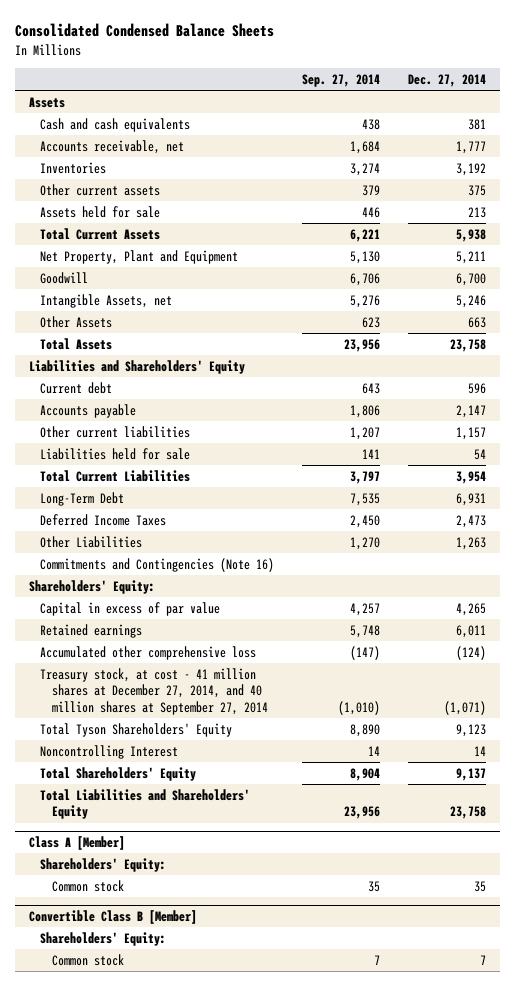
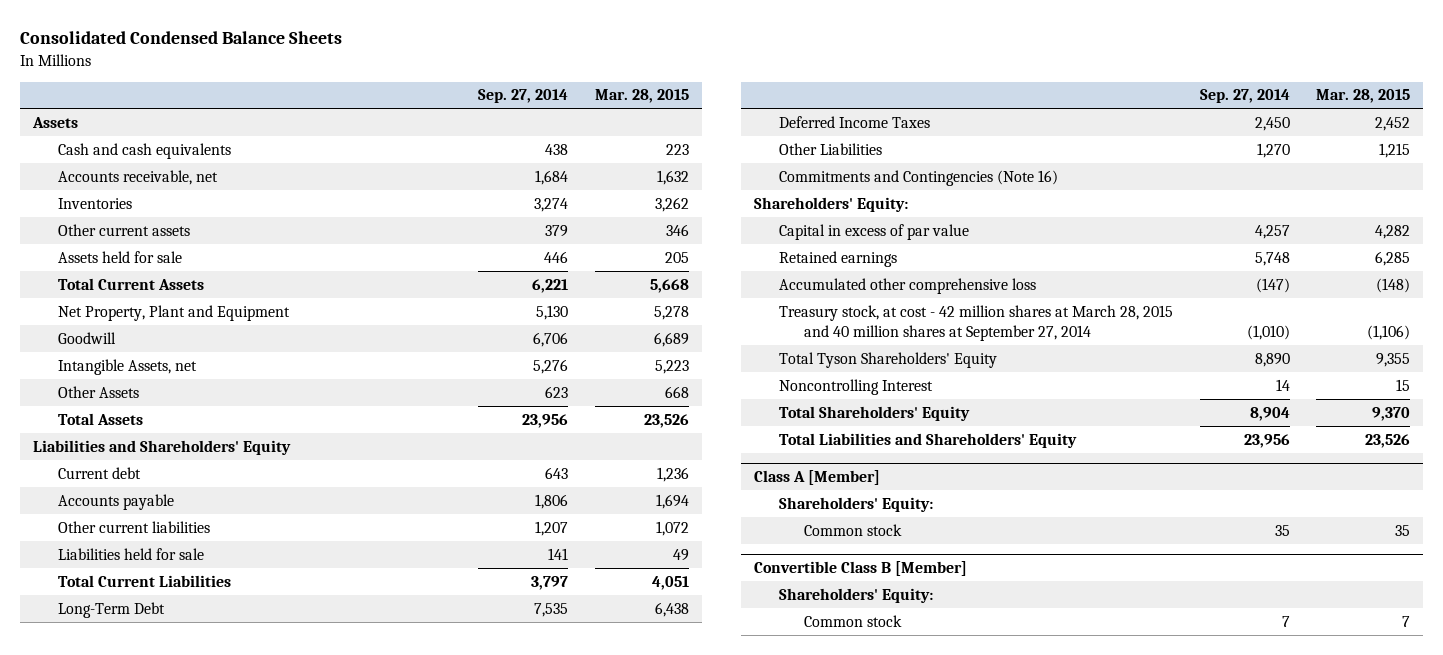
[408,74,487,88] Dec. 27, 2014 -> none
none -> [594,89,689,104] Mar. 28, 2015
[40,667,268,715] Treasury stock, at cost - 41 million shares at December 27, 2014, and 40 million shares at September 27, 2014 -> [779,304,1174,342] Treasury stock, at cost - 42 million shares at March 28, 2015 and 40 million shares at September 27, 2014

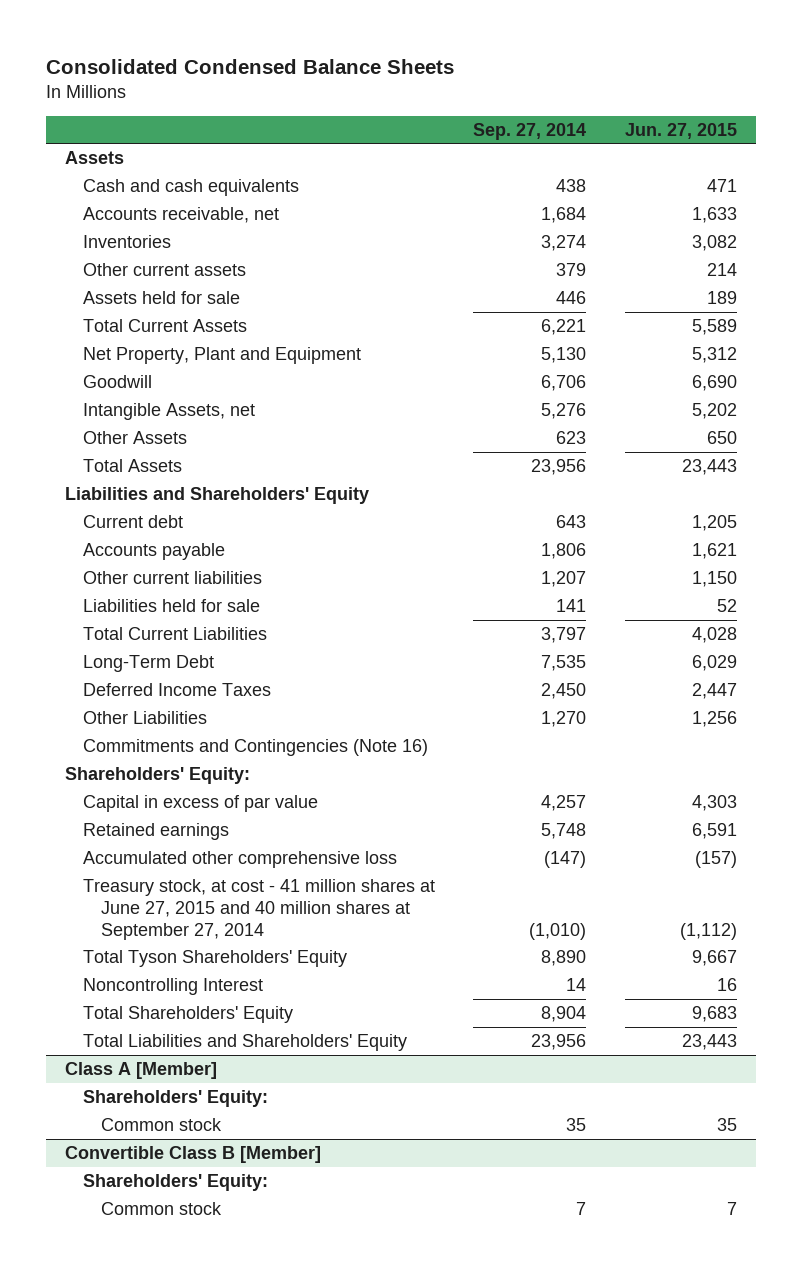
[594,89,689,104] Mar. 28, 2015 -> none
none -> [624,122,737,139] Jun. 27, 2015
[779,304,1174,342] Treasury stock, at cost - 42 million shares at March 28, 2015 and 40 million shares at September 27, 2014 -> [83,879,436,940] Treasury stock, at cost - 41 million shares at June 27, 2015 and 40 million shares at September 27, 2014

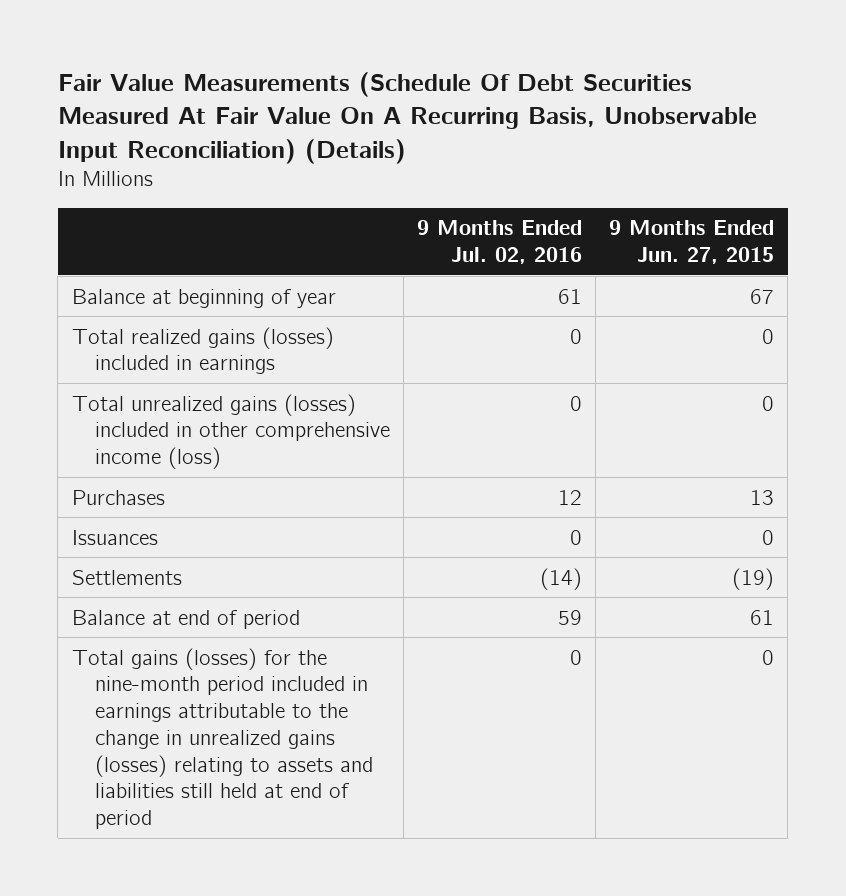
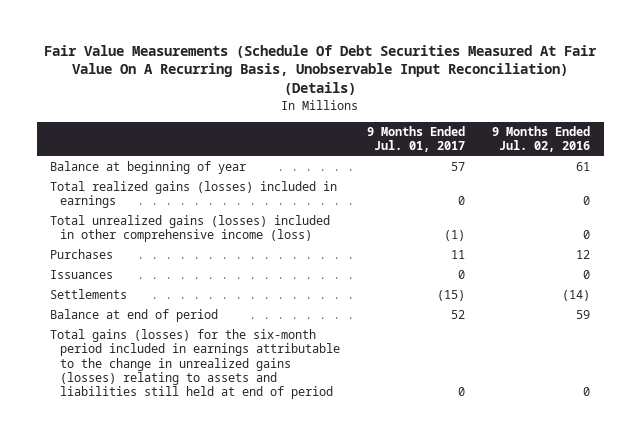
[609,220,775,265] 9 Months Ended Jun. 27, 2015 -> none
none -> [367,126,466,153] 9 Months Ended Jul. 01, 2017
[71,647,373,830] Total gains (losses) for the nine-month period included in earnings attributable to the change in unrealized gains (losses) relating to assets and liabilities still held at end of period -> [50,329,341,400] Total gains (losses) for the six-month period included in earnings attributable to the change in unrealized gains (losses) relating to assets and liabilities still held at end of period

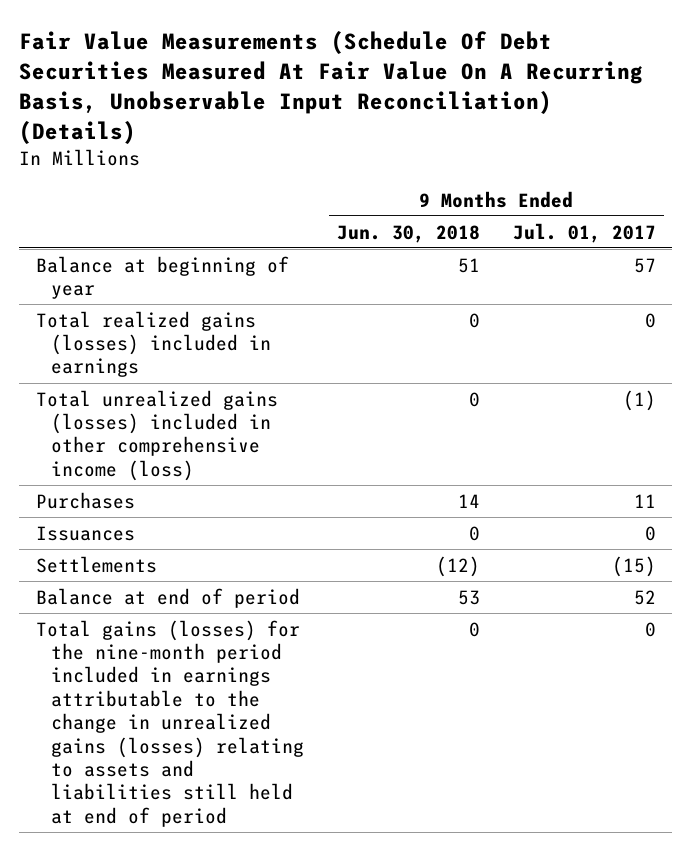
[492,126,591,153] 9 Months Ended Jul. 02, 2016 -> none
none -> [337,224,481,243] Jun. 30, 2018
[50,329,341,400] Total gains (losses) for the six-month period included in earnings attributable to the change in unrealized gains (losses) relating to assets and liabilities still held at end of period -> [35,619,305,827] Total gains (losses) for the nine-month period included in earnings attributable to the change in unrealized gains (losses) relating to assets and liabilities still held at end of period

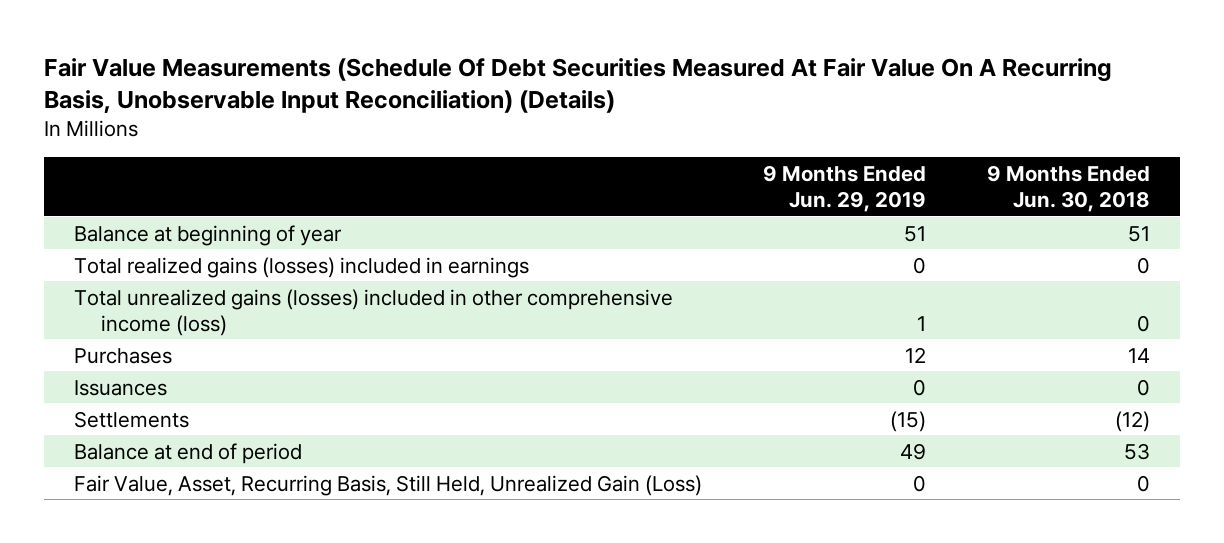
[512,222,656,243] Jul. 01, 2017 -> none
none -> [762,164,926,212] 9 Months Ended Jun. 29, 2019
[35,619,305,827] Total gains (losses) for the nine-month period included in earnings attributable to the change in unrealized gains (losses) relating to assets and liabilities still held at end of period -> none
none -> [73,474,702,496] Fair Value, Asset, Recurring Basis, Still Held, Unrealized Gain (Loss)

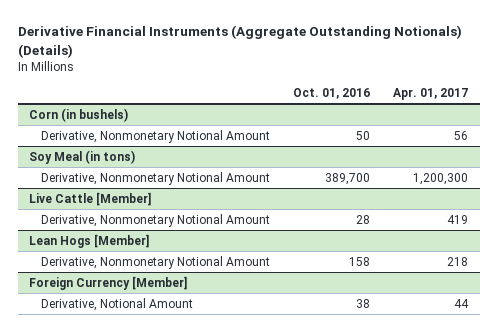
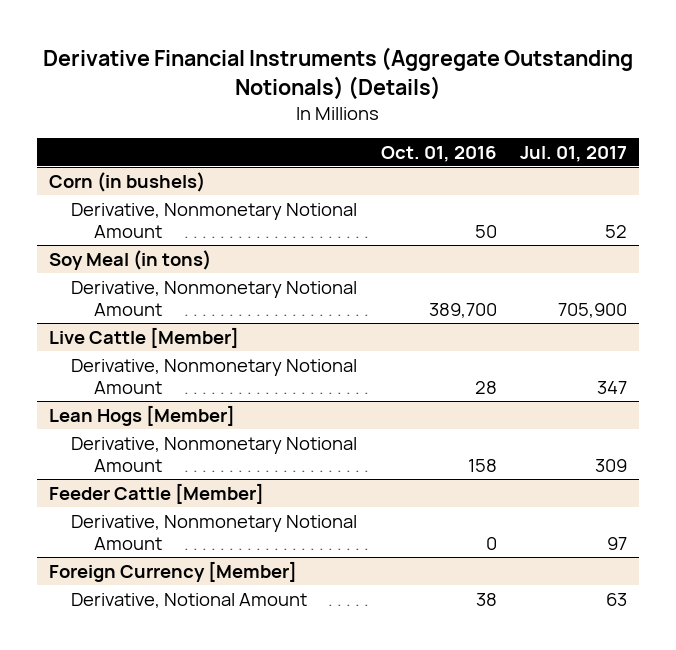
[393,88,469,101] Apr. 01, 2017 -> none
none -> [520,145,628,162] Jul. 01, 2017
none -> [48,482,264,504] Feeder Cattle [Member]
none -> [71,514,358,550] Derivative, Nonmonetary Notional Amount

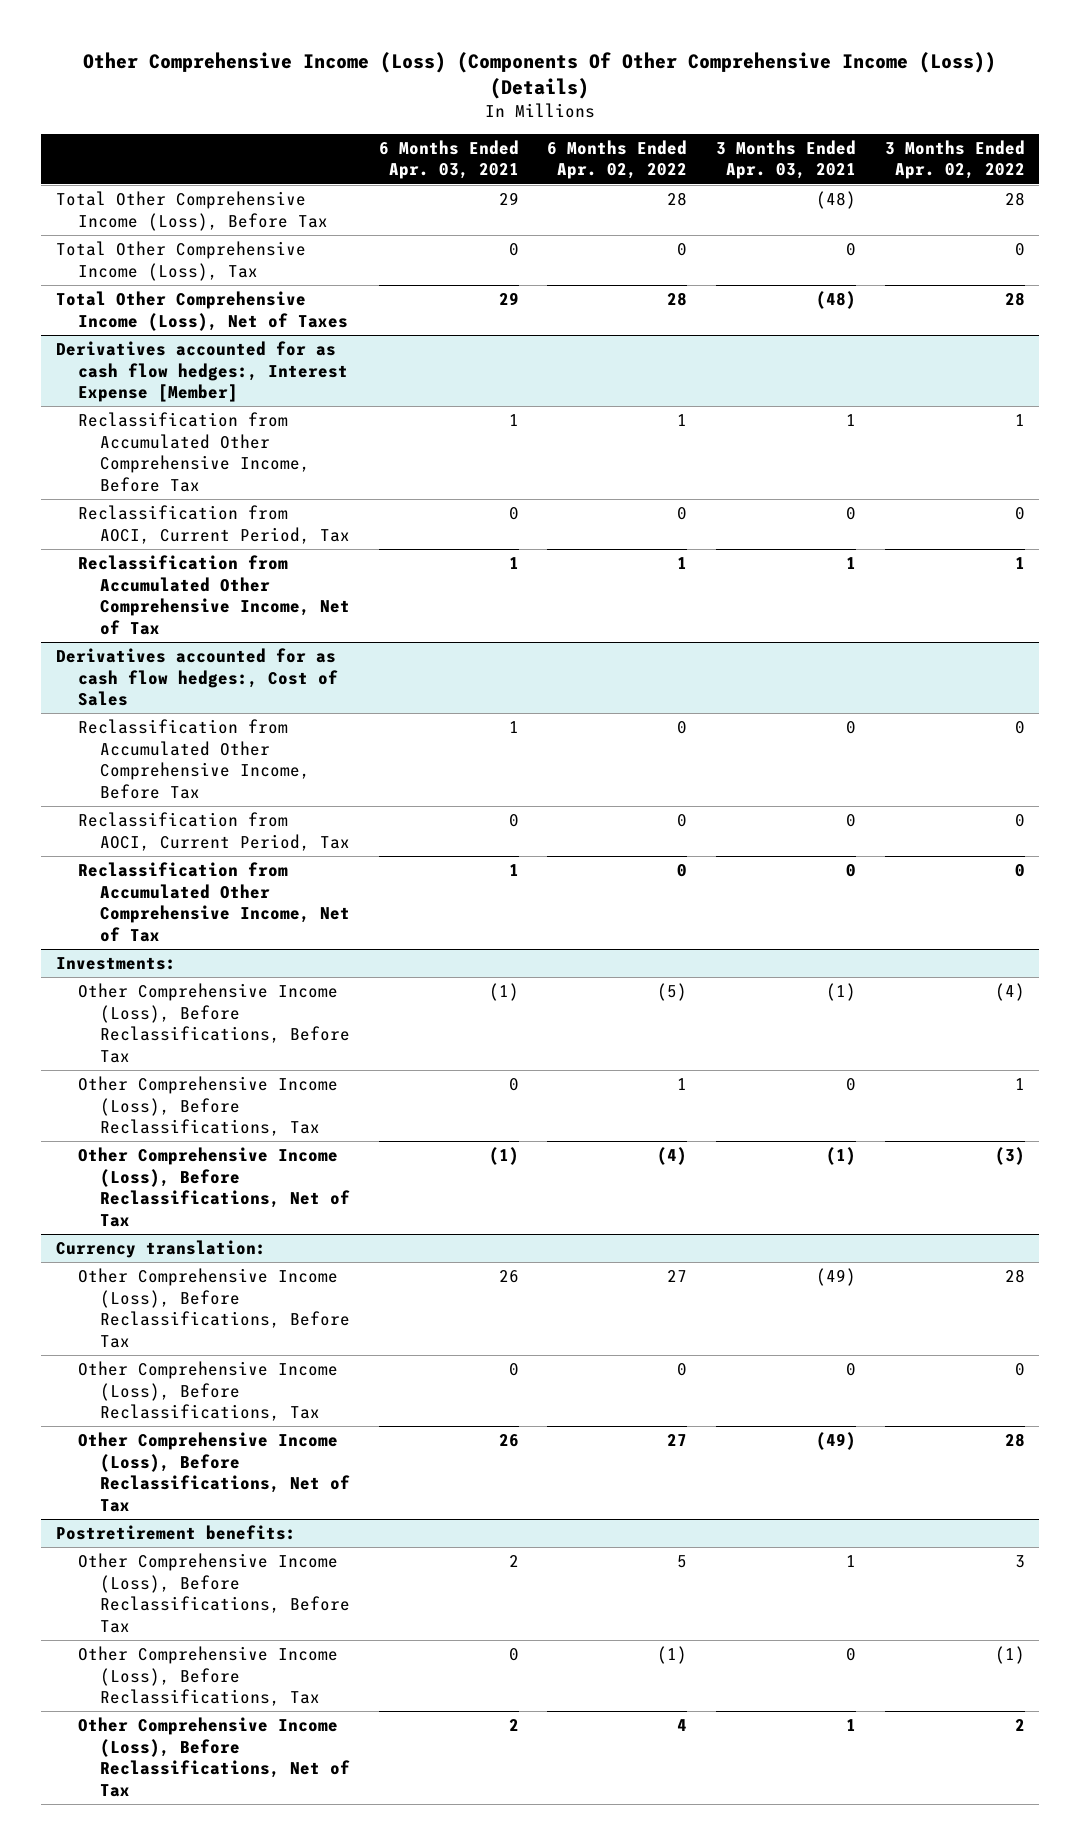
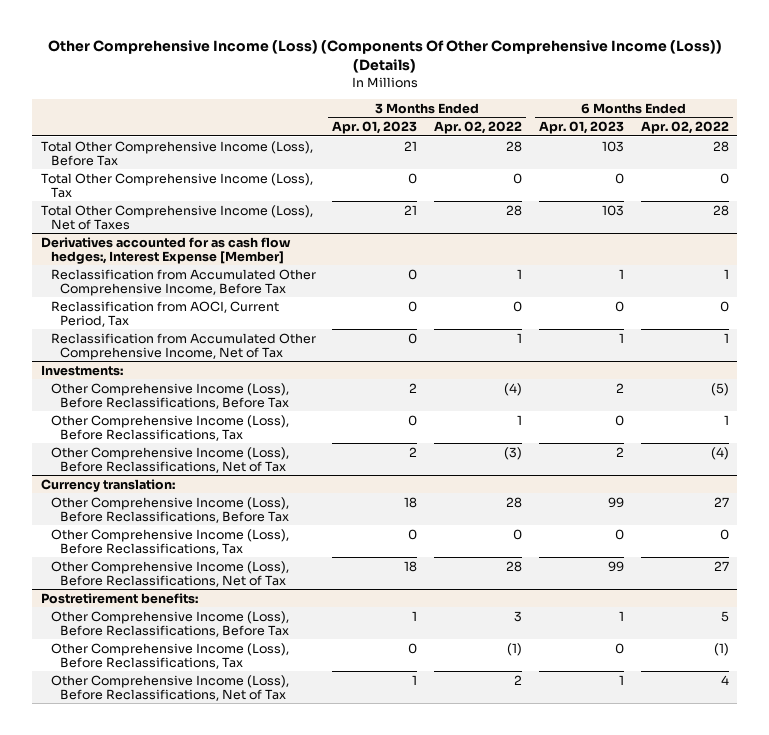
[378,139,519,180] 6 Months Ended Apr. 03, 2021 -> none
[716,139,857,180] 3 Months Ended Apr. 03, 2021 -> none
none -> [332,121,418,135] Apr. 01, 2023
none -> [538,121,624,135] Apr. 01, 2023
[55,647,338,707] Derivatives accounted for as cash flow hedges:, Cost of Sales -> none
[77,718,311,799] Reclassification from Accumulated Other Comprehensive Income, Before Tax -> none
[77,811,351,851] Reclassification from AOCI, Current Period, Tax -> none
[77,861,351,942] Reclassification from Accumulated Other Comprehensive Income, Net of Tax -> none

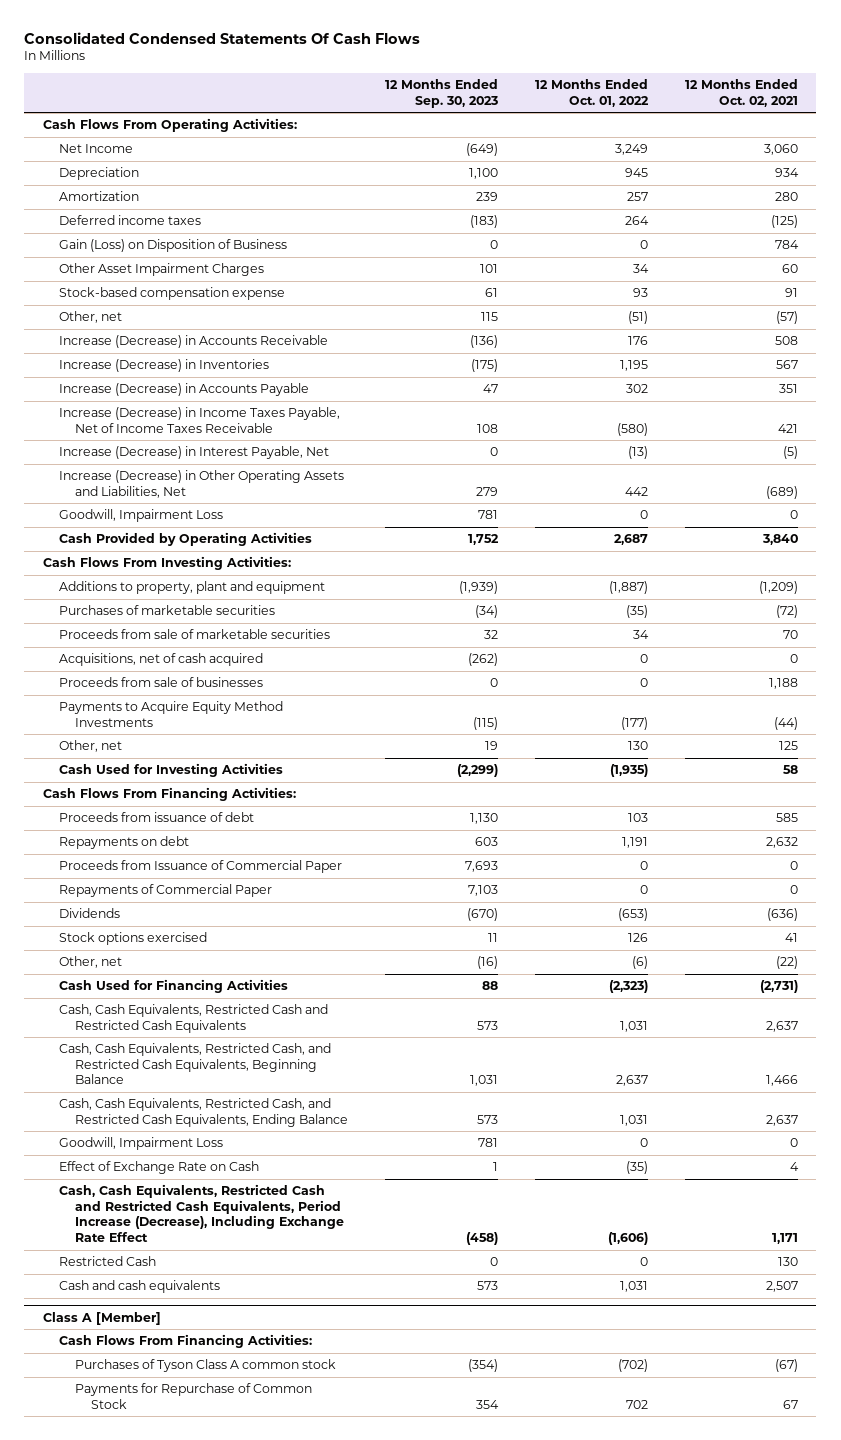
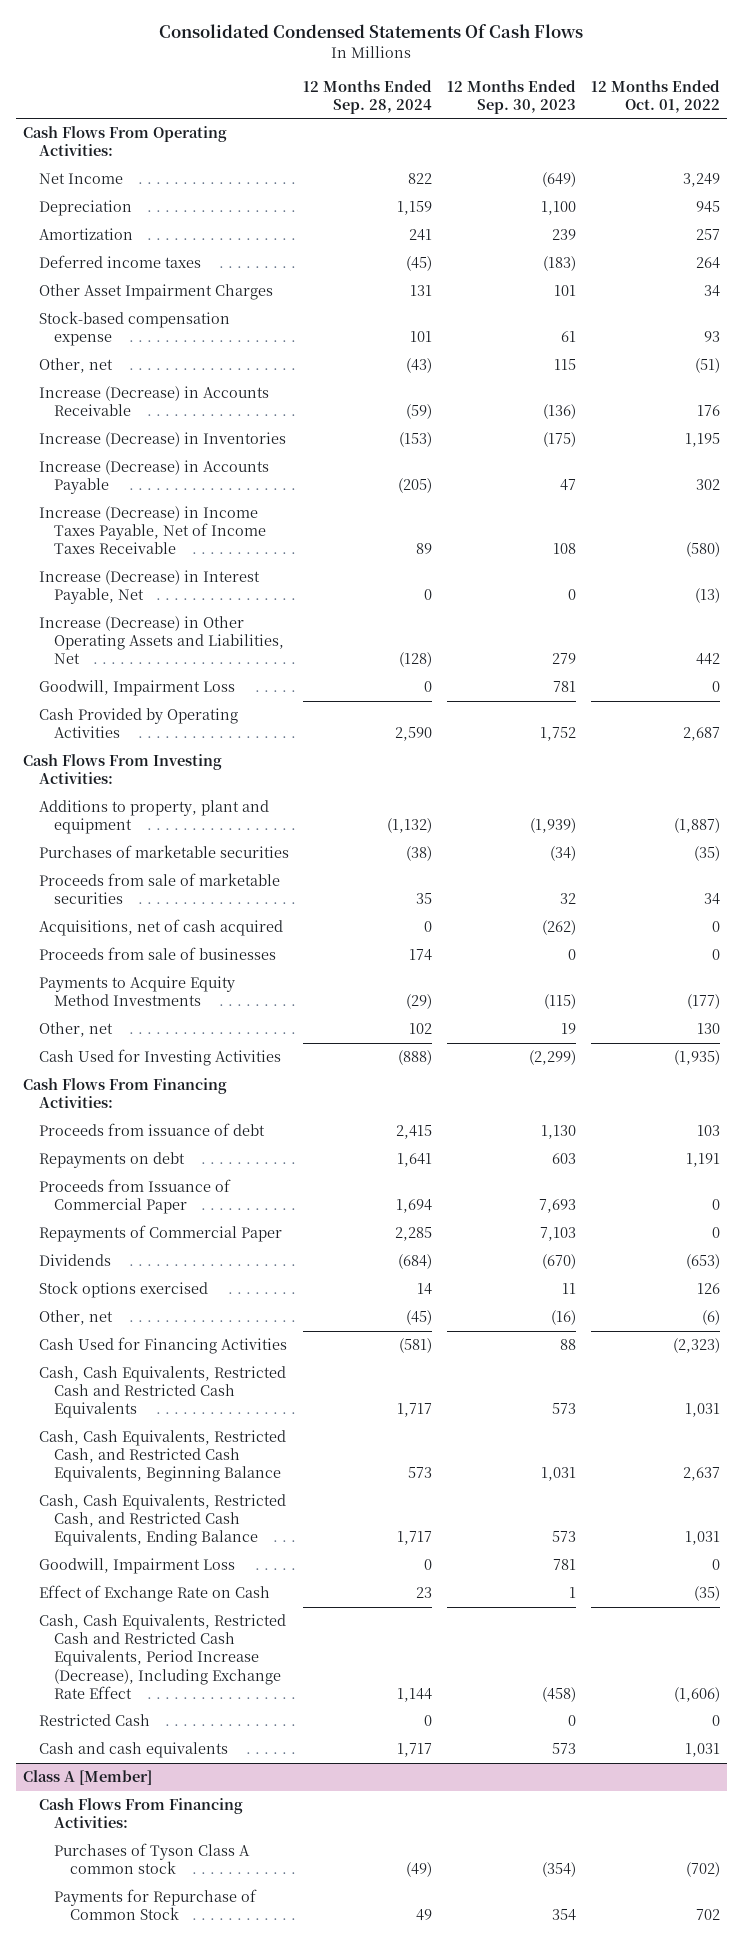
[684,79,798,107] 12 Months Ended Oct. 02, 2021 -> none
none -> [303,79,433,114] 12 Months Ended Sep. 28, 2024
[58,239,287,253] Gain (Loss) on Disposition of Business -> none

